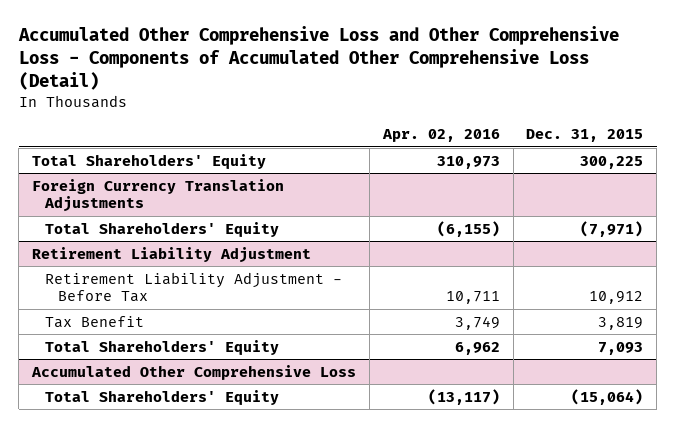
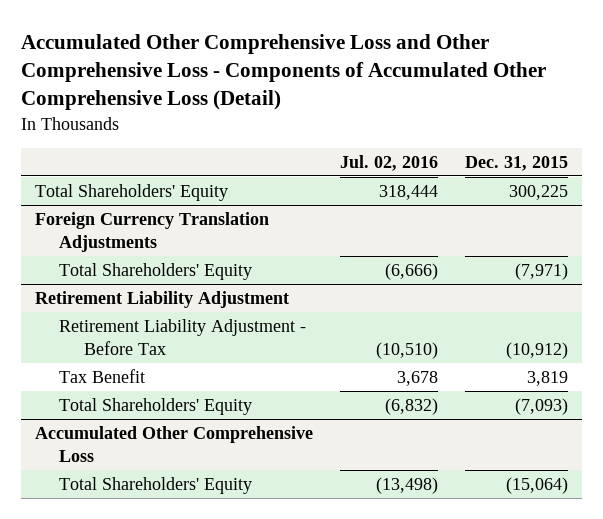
[381,129,500,143] Apr. 02, 2016 -> none
none -> [339,154,438,171] Jul. 02, 2016
[589,290,644,304] 10,912 -> [506,341,569,359] (10,912)
[598,341,644,355] 7,093 -> [515,397,569,415] (7,093)

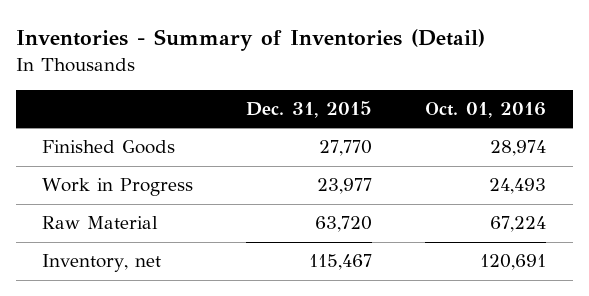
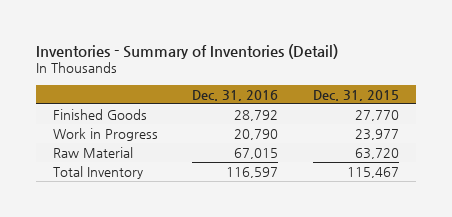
[425,102,547,119] Oct. 01, 2016 -> none
none -> [192,89,279,101] Dec. 31, 2016
[42,254,162,273] Inventory, net -> [53,165,144,179] Total Inventory

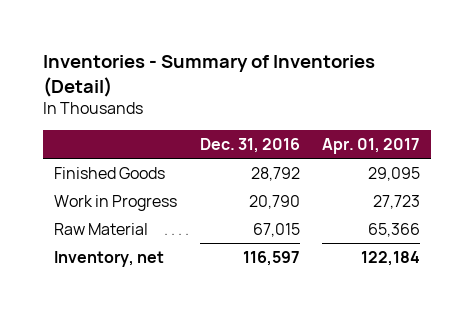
[312,89,399,101] Dec. 31, 2015 -> none
none -> [322,138,421,155] Apr. 01, 2017
[53,165,144,179] Total Inventory -> [54,250,165,267] Inventory, net

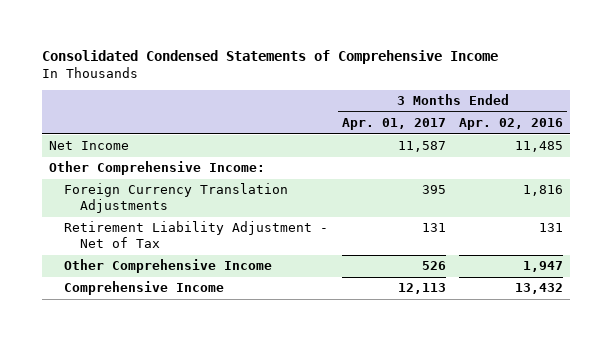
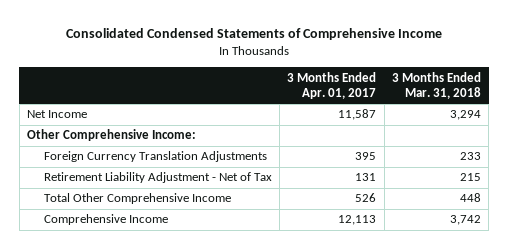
[459,118,564,131] Apr. 02, 2016 -> none
none -> [391,71,481,100] 3 Months Ended Mar. 31, 2018
[64,259,273,274] Other Comprehensive Income -> [44,193,232,205] Total Other Comprehensive Income

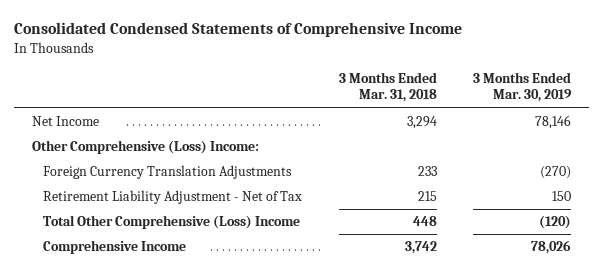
[287,71,377,100] 3 Months Ended Apr. 01, 2017 -> none
none -> [472,72,572,103] 3 Months Ended Mar. 30, 2019
[27,129,197,142] Other Comprehensive Income: -> [31,140,259,155] Other Comprehensive (Loss) Income:
[44,193,232,205] Total Other Comprehensive Income -> [43,215,301,230] Total Other Comprehensive (Loss) Income

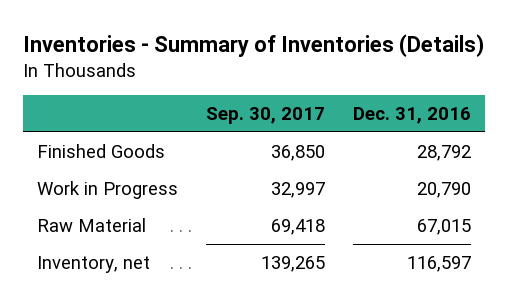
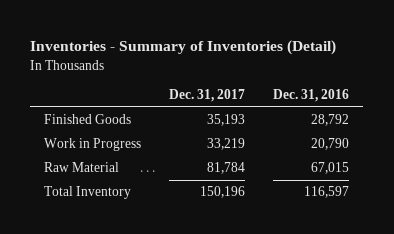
[22,33,484,57] Inventories - Summary of Inventories (Details) -> [30,40,337,56] Inventories - Summary of Inventories (Detail)
[205,106,325,124] Sep. 30, 2017 -> none
none -> [169,89,246,103] Dec. 31, 2017
[36,255,150,273] Inventory, net -> [44,186,132,200] Total Inventory

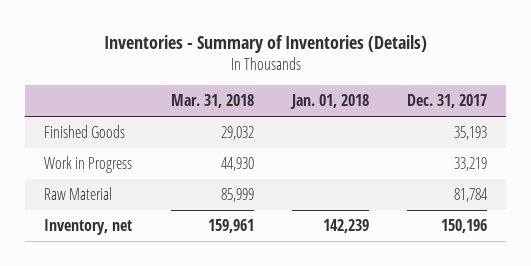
[30,40,337,56] Inventories - Summary of Inventories (Detail) -> [103,35,427,54] Inventories - Summary of Inventories (Details)
[273,89,350,103] Dec. 31, 2016 -> none
none -> [170,94,254,109] Mar. 31, 2018
none -> [289,94,369,110] Jan. 01, 2018
[44,186,132,200] Total Inventory -> [44,218,133,235] Inventory, net

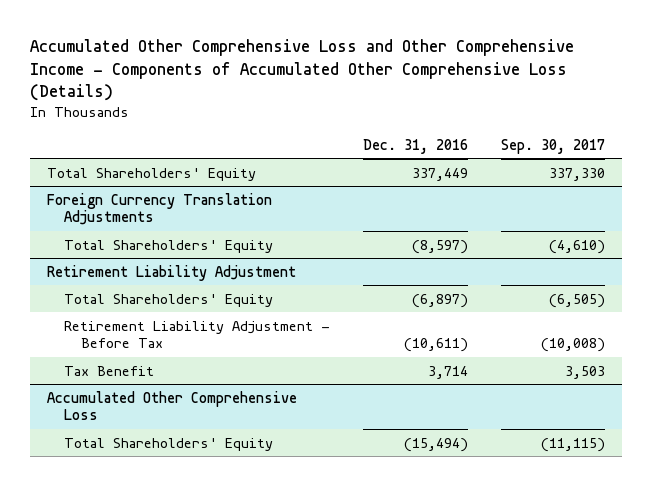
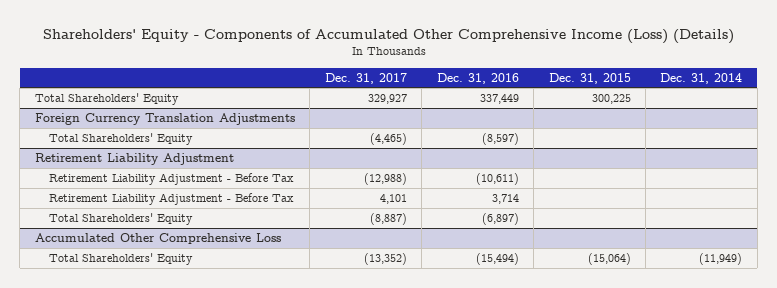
[30,39,575,102] Accumulated Other Comprehensive Loss and Other Comprehensive Income - Components of Accumulated Other Comprehensive Loss (Details) -> [42,28,734,44] Shareholders' Equity - Components of Accumulated Other Comprehensive Income (Loss) (Details)
[501,138,606,154] Sep. 30, 2017 -> none
none -> [324,72,407,84] Dec. 31, 2017
none -> [548,72,631,84] Dec. 31, 2015
none -> [660,72,743,84] Dec. 31, 2014
[63,365,154,376] Tax Benefit -> [49,193,295,206] Retirement Liability Adjustment - Before Tax
[63,293,273,307] Total Shareholders' Equity -> [49,213,194,226] Total Shareholders' Equity

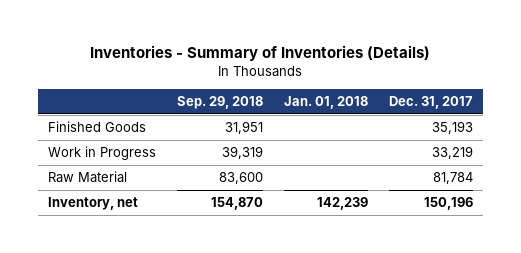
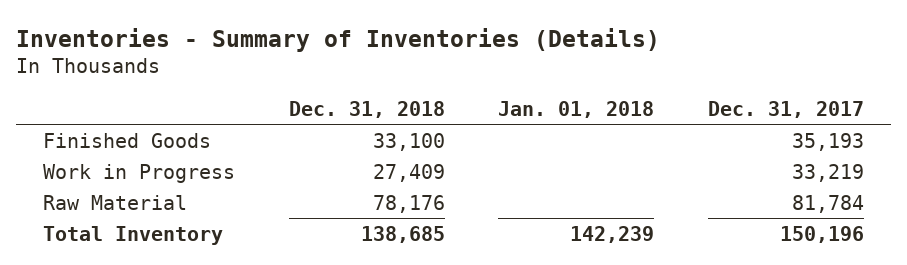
[177,95,264,109] Sep. 29, 2018 -> none
none -> [288,100,445,118] Dec. 31, 2018
[48,197,139,211] Inventory, net -> [43,225,224,245] Total Inventory

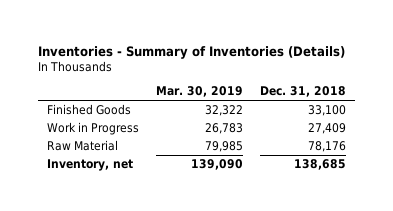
[498,100,655,118] Jan. 01, 2018 -> none
[707,100,864,118] Dec. 31, 2017 -> none
none -> [155,86,243,98] Mar. 30, 2019
[43,225,224,245] Total Inventory -> [46,159,133,172] Inventory, net

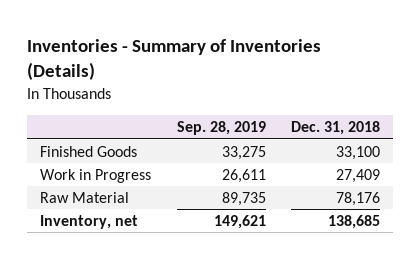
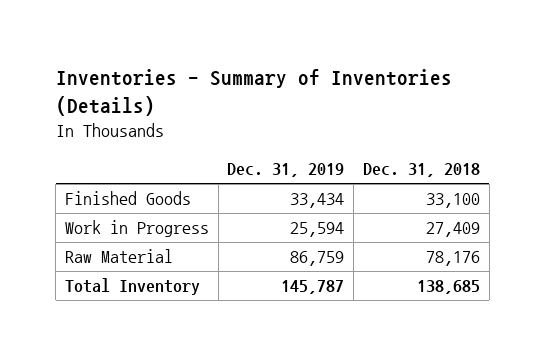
[176,121,266,136] Sep. 28, 2019 -> none
none -> [227,163,345,178] Dec. 31, 2019
[40,214,139,229] Inventory, net -> [64,278,200,296] Total Inventory

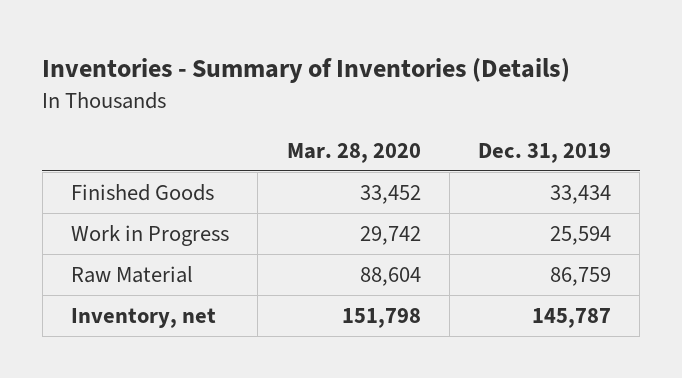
[363,163,481,178] Dec. 31, 2018 -> none
none -> [286,143,421,164] Mar. 28, 2020
[64,278,200,296] Total Inventory -> [70,307,216,328] Inventory, net

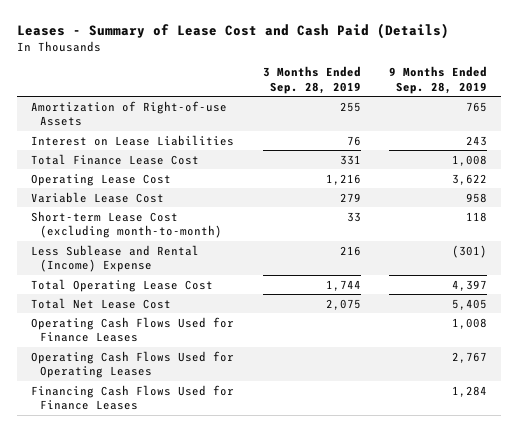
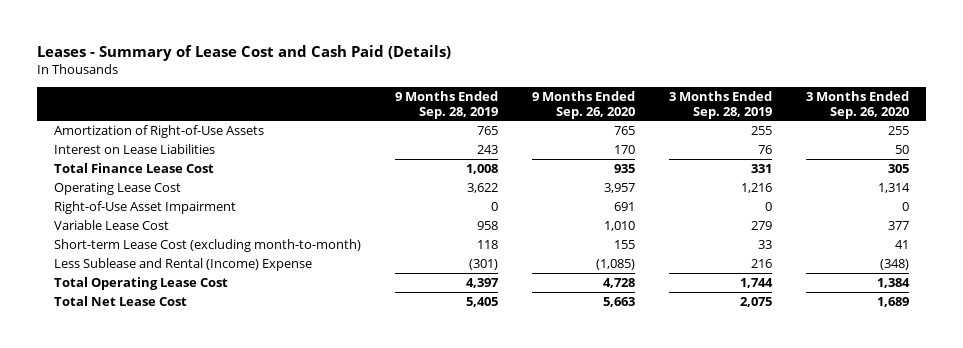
none -> [532,90,636,119] 9 Months Ended Sep. 26, 2020
none -> [806,90,910,119] 3 Months Ended Sep. 26, 2020
[31,100,228,127] Amortization of Right-of-use Assets -> [54,124,265,138] Amortization of Right-of-Use Assets
none -> [54,200,237,214] Right-of-Use Asset Impairment
[31,316,235,343] Operating Cash Flows Used for Finance Leases -> none
[31,350,235,379] Operating Cash Flows Used for Operating Leases -> none
[31,384,235,411] Financing Cash Flows Used for Finance Leases -> none

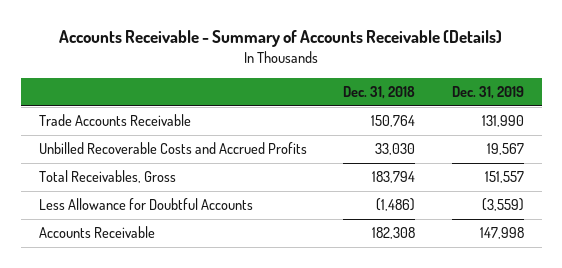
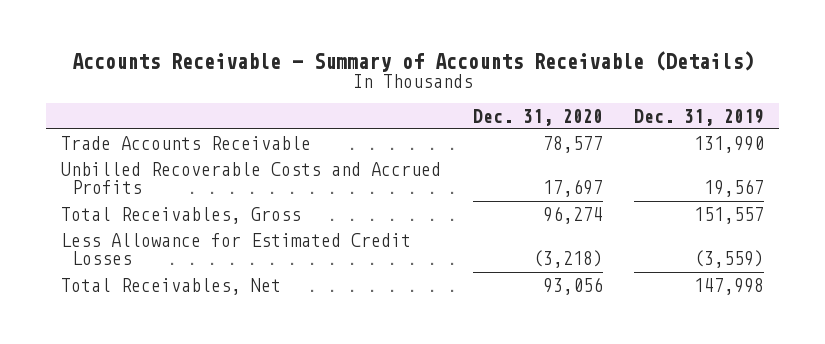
[343,86,416,100] Dec. 31, 2018 -> none
none -> [472,108,603,126] Dec. 31, 2020
[38,198,253,211] Less Allowance for Doubtful Accounts -> [61,232,412,266] Less Allowance for Estimated Credit Losses
[38,226,155,239] Accounts Receivable -> [61,277,282,295] Total Receivables, Net

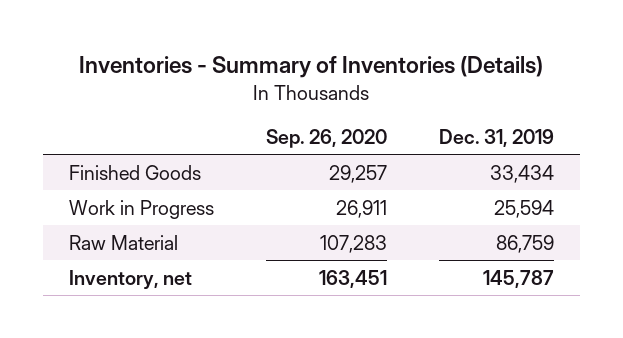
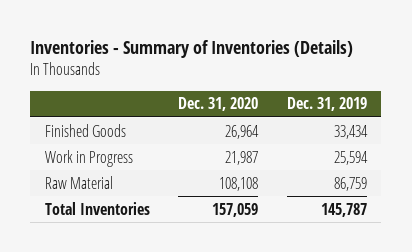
[265,128,387,148] Sep. 26, 2020 -> none
none -> [178,97,259,112] Dec. 31, 2020
[68,269,192,289] Inventory, net -> [44,201,150,215] Total Inventories

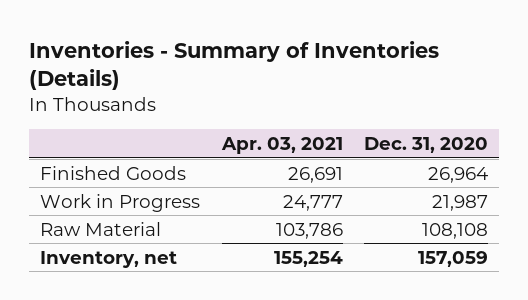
[286,97,367,112] Dec. 31, 2019 -> none
none -> [220,136,343,154] Apr. 03, 2021
[44,201,150,215] Total Inventories -> [40,250,178,268] Inventory, net

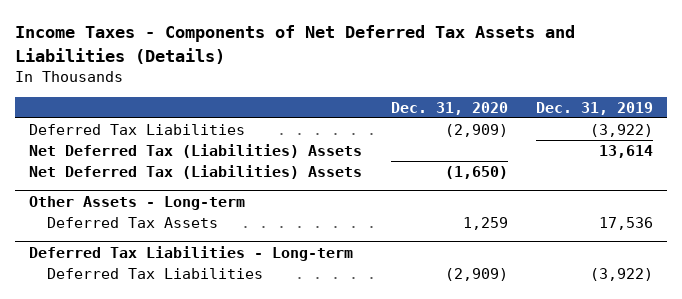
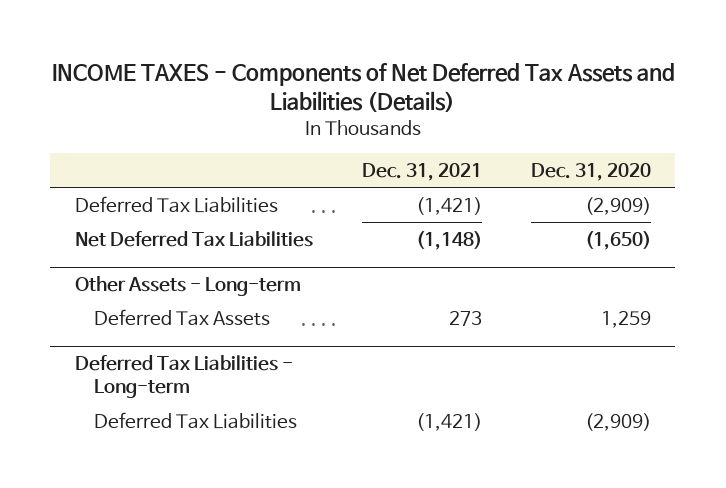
[15,25,576,64] Income Taxes - Components of Net Deferred Tax Assets and Liabilities (Details) -> [51,62,675,113] INCOME TAXES - Components of Net Deferred Tax Assets and Liabilities (Details)
[535,101,653,115] Dec. 31, 2019 -> none
none -> [361,163,482,182] Dec. 31, 2021
[29,143,363,158] Net Deferred Tax (Liabilities) Assets -> none
[29,164,363,179] Net Deferred Tax (Liabilities) Assets -> [74,230,313,247] Net Deferred Tax Liabilities

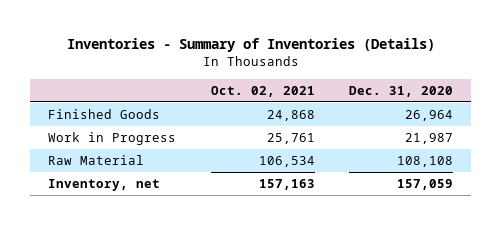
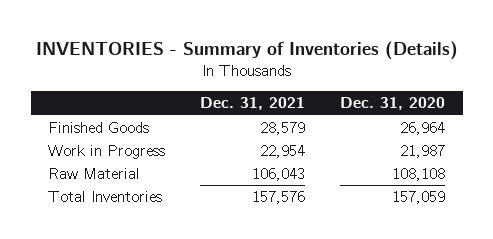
[66,38,435,53] Inventories - Summary of Inventories (Details) -> [35,40,458,60] INVENTORIES - Summary of Inventories (Details)
[210,85,315,97] Oct. 02, 2021 -> none
none -> [200,97,306,111] Dec. 31, 2021
[47,179,160,192] Inventory, net -> [48,191,163,203] Total Inventories

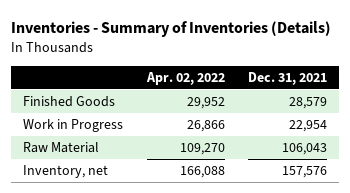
[35,40,458,60] INVENTORIES - Summary of Inventories (Details) -> [11,21,332,38] Inventories - Summary of Inventories (Details)
[340,97,446,111] Dec. 31, 2020 -> none
none -> [145,71,225,85] Apr. 02, 2022
[48,191,163,203] Total Inventories -> [23,165,109,179] Inventory, net

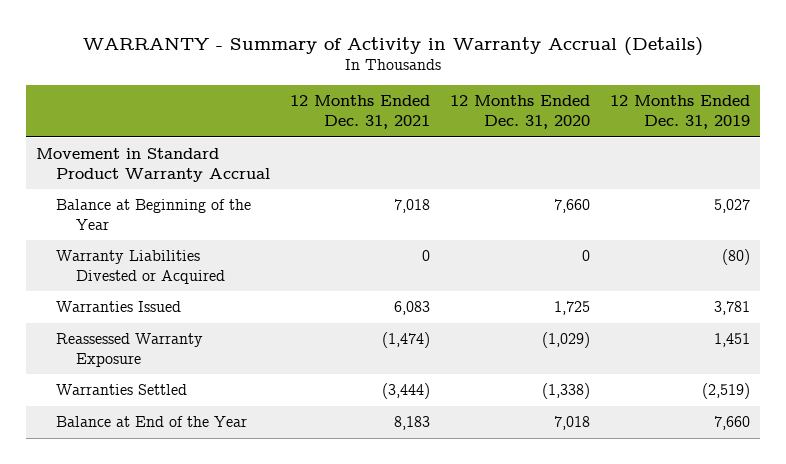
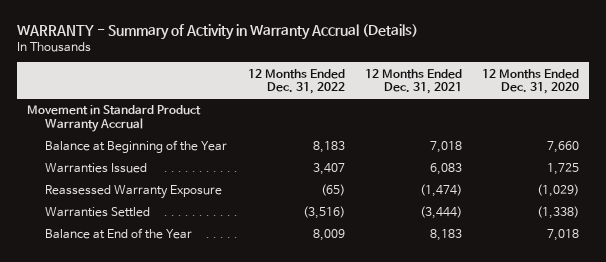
[610,95,751,130] 12 Months Ended Dec. 31, 2019 -> none
none -> [247,68,345,95] 12 Months Ended Dec. 31, 2022
[55,250,225,284] Warranty Liabilities Divested or Acquired -> none

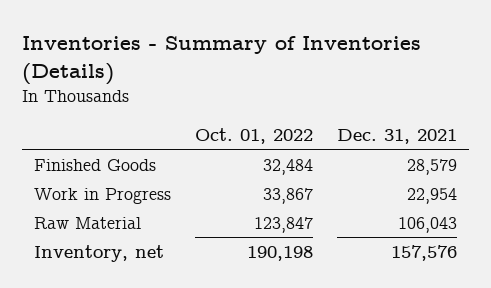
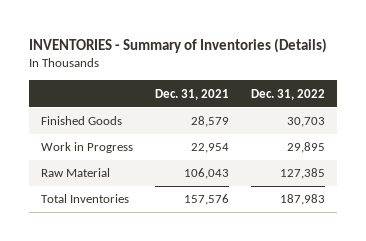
[22,36,422,86] Inventories - Summary of Inventories (Details) -> [29,37,328,53] INVENTORIES - Summary of Inventories (Details)
[194,128,313,145] Oct. 01, 2022 -> none
none -> [251,88,326,100] Dec. 31, 2022
[34,244,165,262] Inventory, net -> [40,194,129,204] Total Inventories

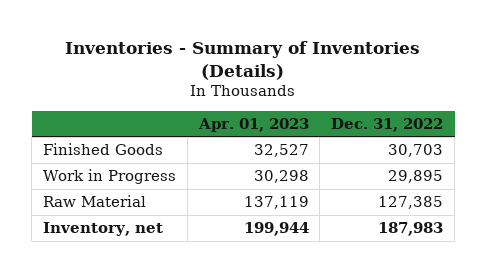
[29,37,328,53] INVENTORIES - Summary of Inventories (Details) -> [65,41,421,80] Inventories - Summary of Inventories (Details)
[154,88,229,100] Dec. 31, 2021 -> none
none -> [197,117,309,132] Apr. 01, 2023
[40,194,129,204] Total Inventories -> [42,222,163,237] Inventory, net

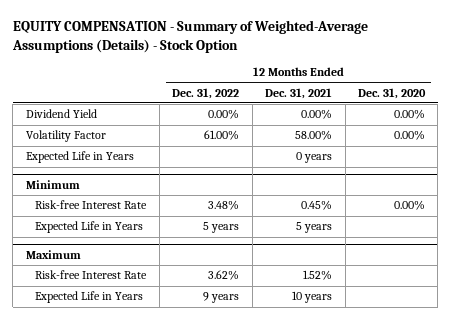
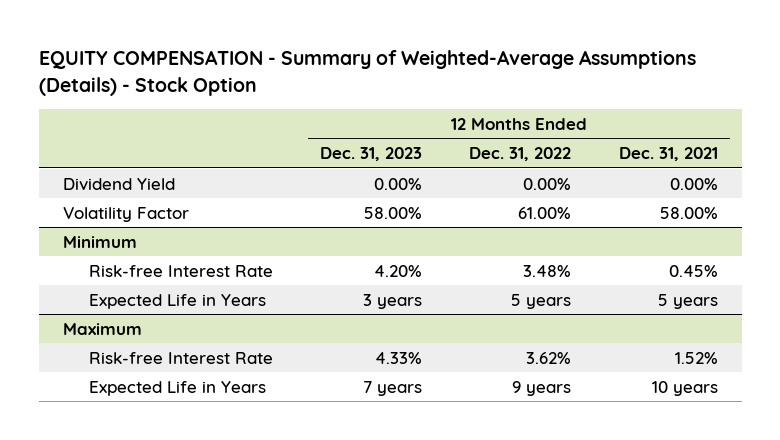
[358,87,427,99] Dec. 31, 2020 -> none
none -> [320,147,423,162] Dec. 31, 2023
[25,151,134,164] Expected Life in Years -> none

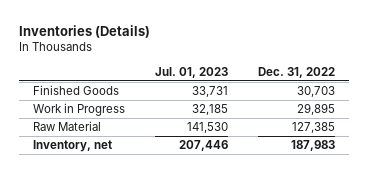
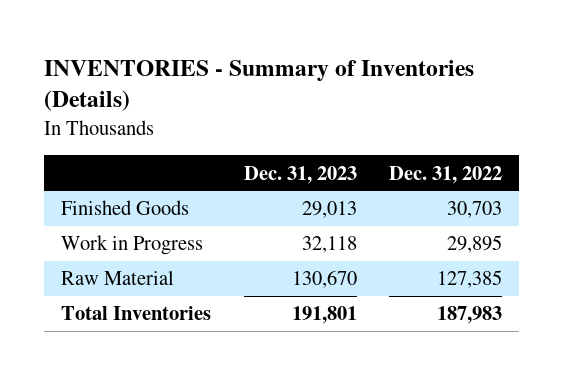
[18,25,150,39] Inventories (Details) -> [44,59,475,112] INVENTORIES - Summary of Inventories (Details)
[154,66,228,78] Jul. 01, 2023 -> none
none -> [243,165,357,184] Dec. 31, 2023
[33,140,113,153] Inventory, net -> [60,306,211,321] Total Inventories

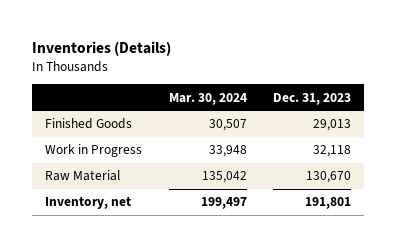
[44,59,475,112] INVENTORIES - Summary of Inventories (Details) -> [32,41,172,57] Inventories (Details)
[389,165,503,184] Dec. 31, 2022 -> none
none -> [168,92,247,105] Mar. 30, 2024
[60,306,211,321] Total Inventories -> [45,196,132,210] Inventory, net

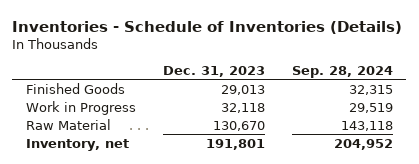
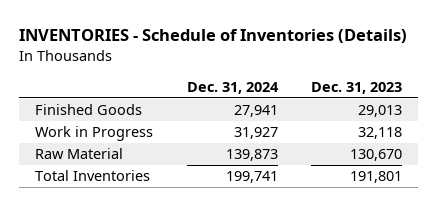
[12,20,403,34] Inventories - Schedule of Inventories (Details) -> [18,29,407,44] INVENTORIES - Schedule of Inventories (Details)
[291,65,393,78] Sep. 28, 2024 -> none
none -> [186,82,279,95] Dec. 31, 2024
[25,138,129,151] Inventory, net -> [35,170,151,182] Total Inventories

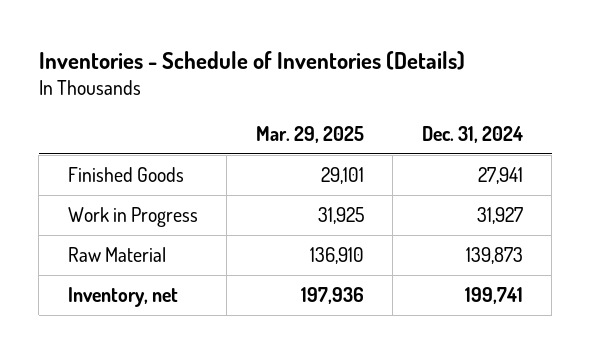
[18,29,407,44] INVENTORIES - Schedule of Inventories (Details) -> [38,50,465,70] Inventories - Schedule of Inventories (Details)
[310,82,402,95] Dec. 31, 2023 -> none
none -> [255,126,364,144] Mar. 29, 2025
[35,170,151,182] Total Inventories -> [67,286,178,307] Inventory, net

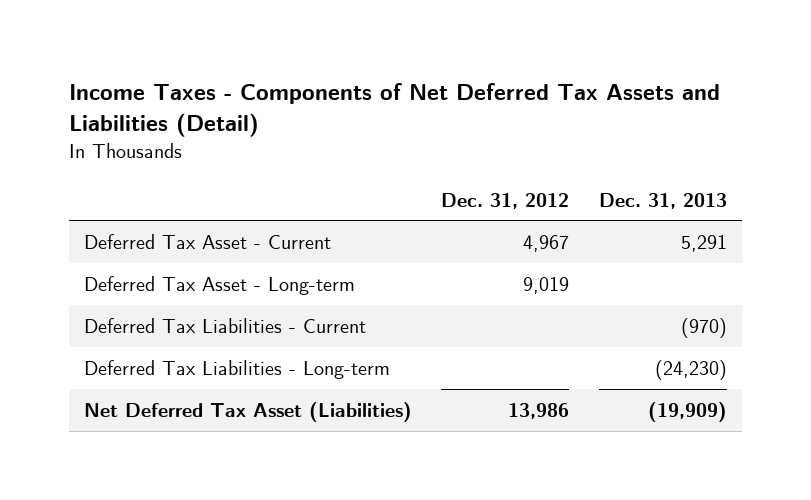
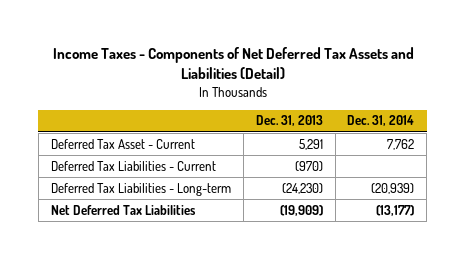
[441,192,570,209] Dec. 31, 2012 -> none
none -> [347,115,415,127] Dec. 31, 2014
[83,276,355,296] Deferred Tax Asset - Long-term -> none
[83,402,412,423] Net Deferred Tax Asset (Liabilities) -> [50,204,196,215] Net Deferred Tax Liabilities

